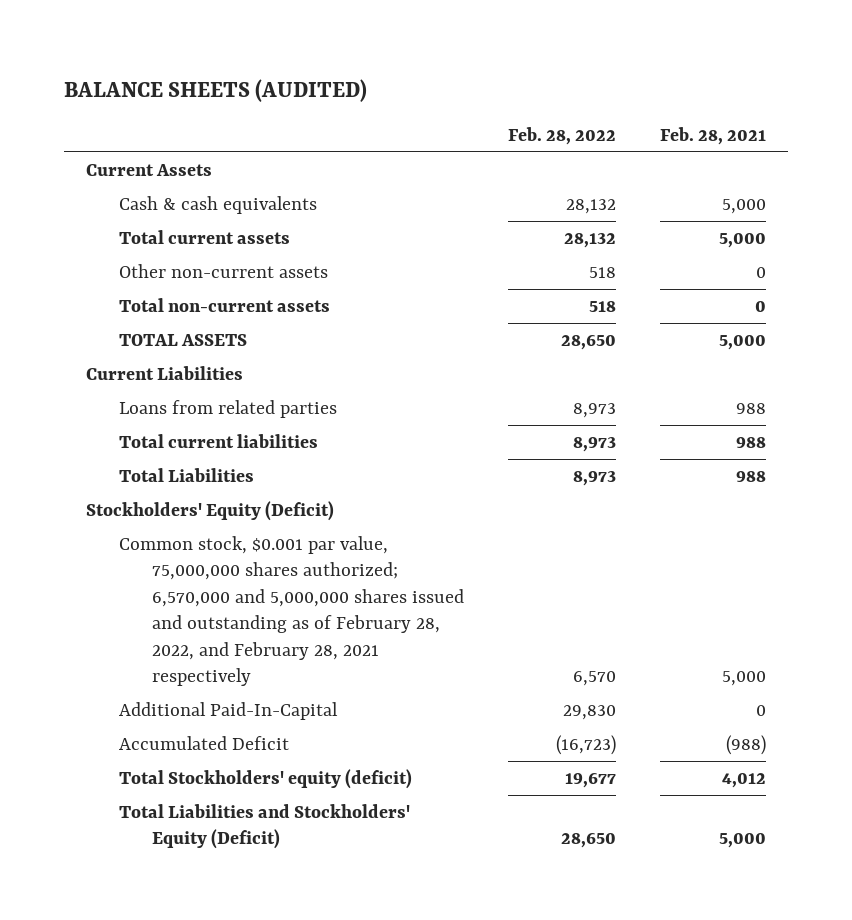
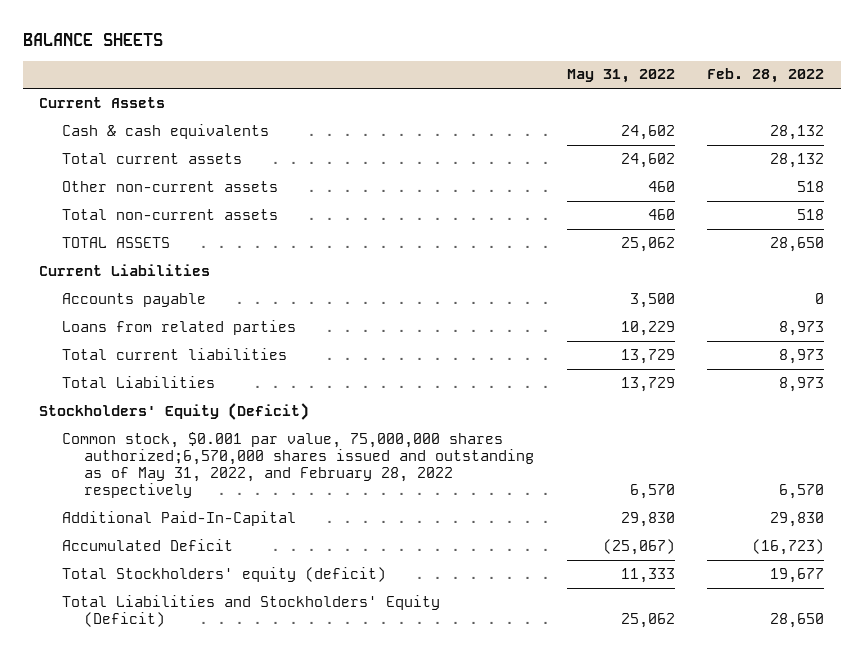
[63,78,367,102] BALANCE SHEETS (AUDITED) -> [22,32,163,46] BALANCE SHEETS
[659,126,766,145] Feb. 28, 2021 -> none
none -> [566,69,675,84] May 31, 2022
none -> [61,292,206,307] Accounts payable
[118,536,464,687] Common stock, $0.001 par value, 75,000,000 shares authorized; 6,570,000 and 5,000,000 shares issued and outstanding as of February 28, 2022, and February 28, 2021 respectively -> [61,431,534,499] Common stock, $0.001 par value, 75,000,000 shares authorized;6,570,000 shares issued and outstanding as of May 31, 2022, and February 28, 2022 respectively

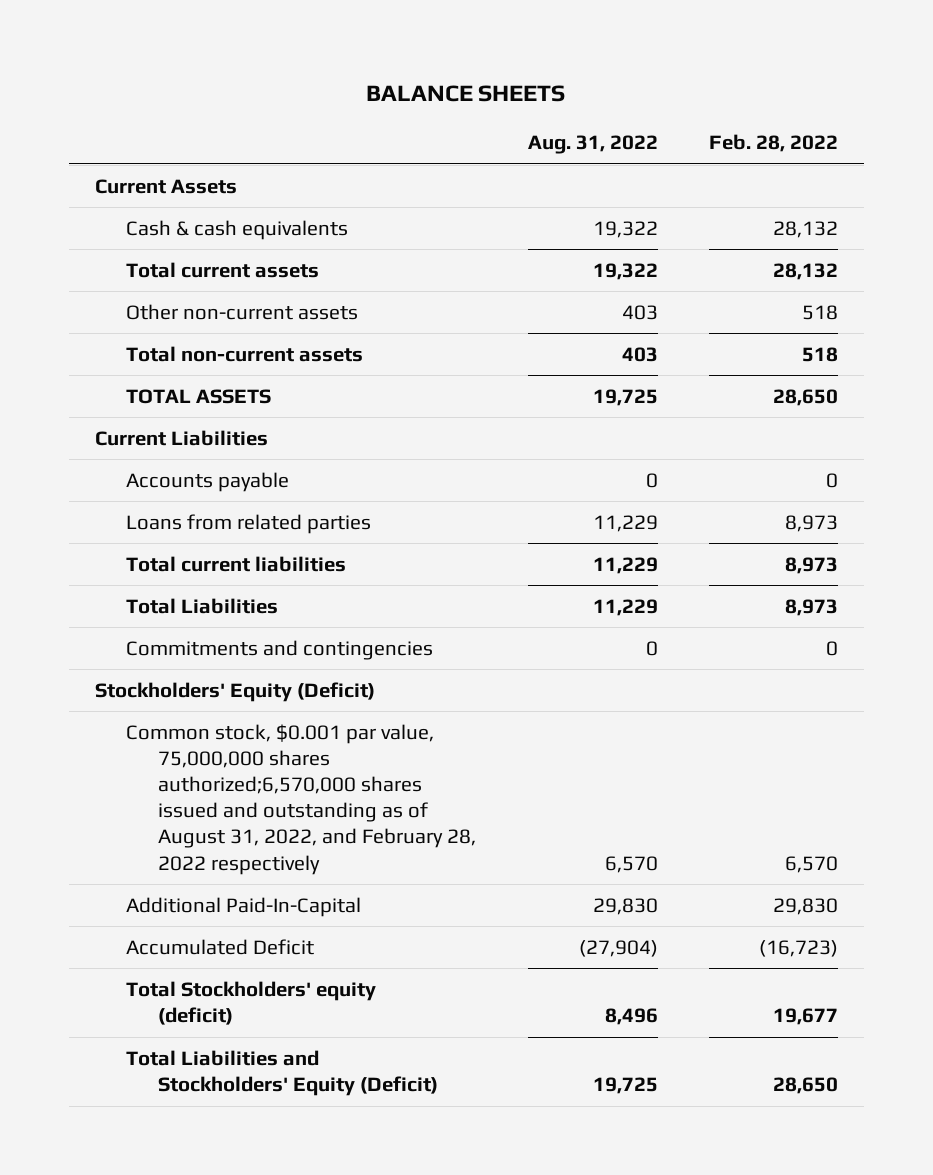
[566,69,675,84] May 31, 2022 -> none
none -> [527,135,658,155] Aug. 31, 2022
none -> [126,639,434,660] Commitments and contingencies
[61,431,534,499] Common stock, $0.001 par value, 75,000,000 shares authorized;6,570,000 shares issued and outstanding as of May 31, 2022, and February 28, 2022 respectively -> [126,723,477,875] Common stock, $0.001 par value, 75,000,000 shares authorized;6,570,000 shares issued and outstanding as of August 31, 2022, and February 28, 2022 respectively

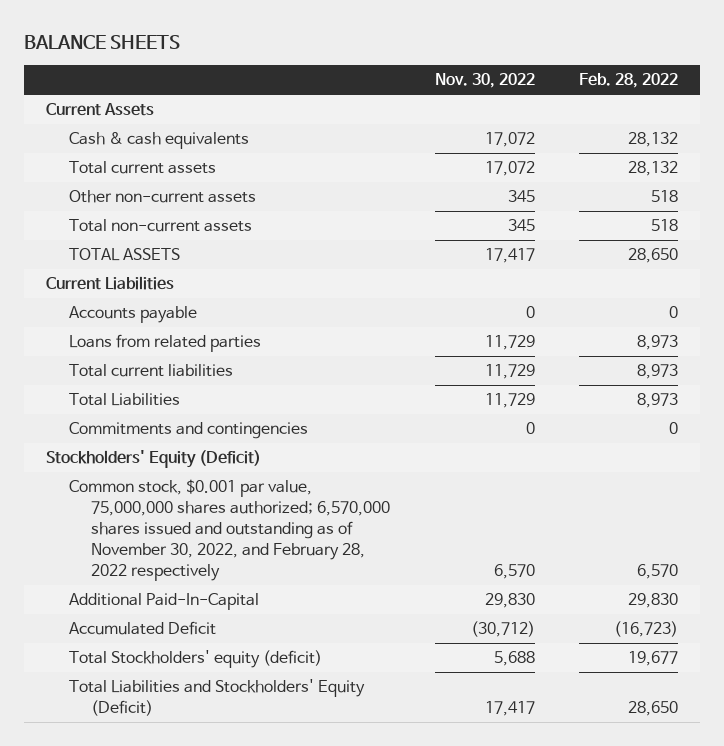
[527,135,658,155] Aug. 31, 2022 -> none
none -> [434,73,535,89] Nov. 30, 2022
[126,723,477,875] Common stock, $0.001 par value, 75,000,000 shares authorized;6,570,000 shares issued and outstanding as of August 31, 2022, and February 28, 2022 respectively -> [68,479,391,582] Common stock, $0.001 par value, 75,000,000 shares authorized; 6,570,000 shares issued and outstanding as of November 30, 2022, and February 28, 2022 respectively

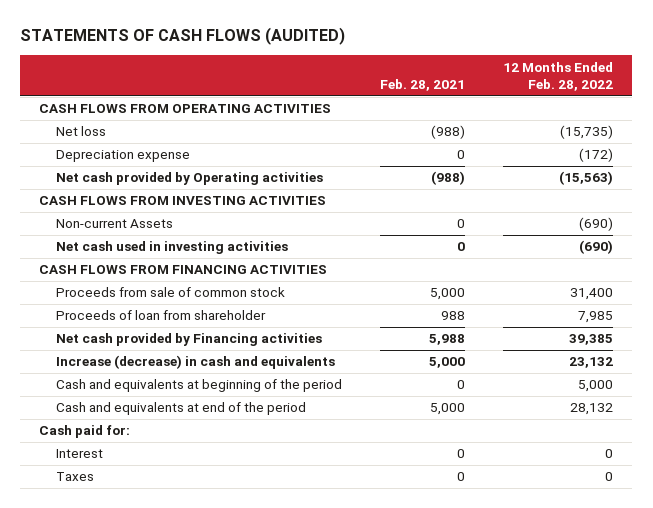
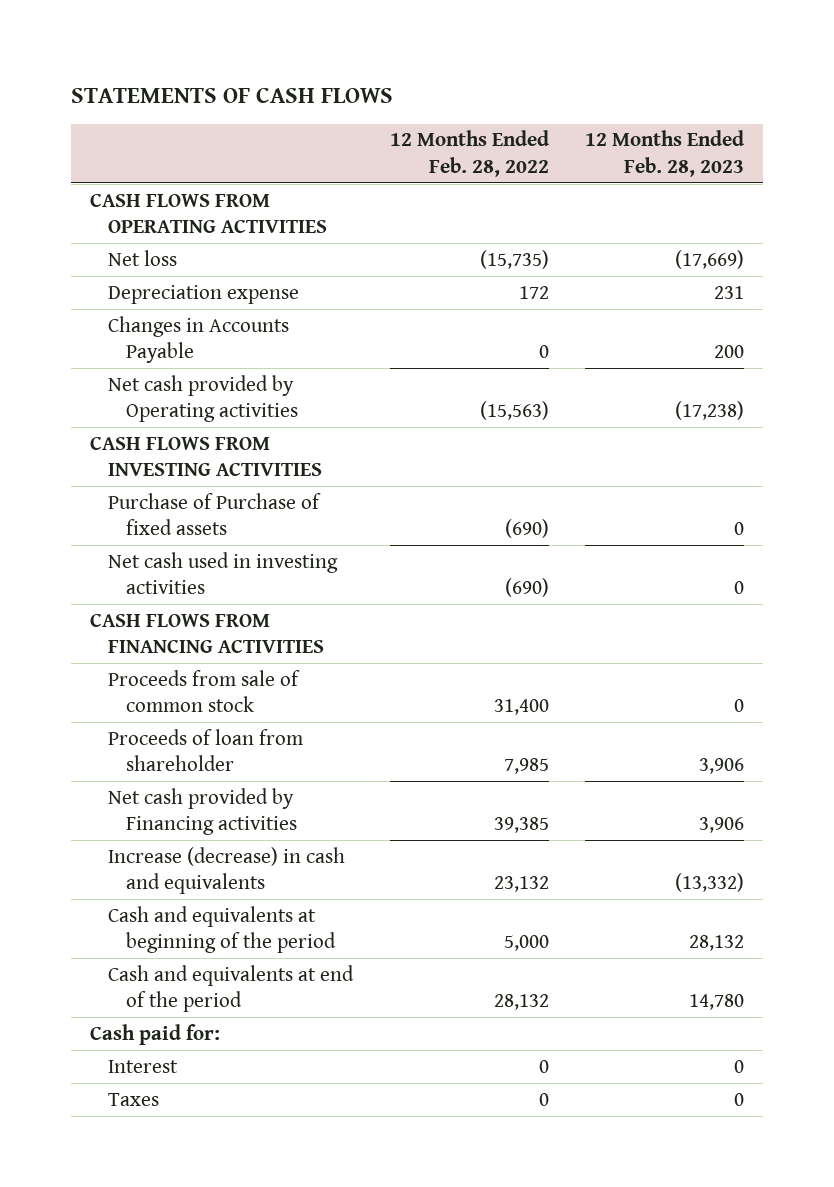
[20,27,346,46] STATEMENTS OF CASH FLOWS (AUDITED) -> [71,88,394,104] STATEMENTS OF CASH FLOWS
[380,78,466,91] Feb. 28, 2021 -> none
none -> [585,130,745,177] 12 Months Ended Feb. 28, 2023
[579,148,614,163] (172) -> [518,285,549,299] 172
none -> [107,315,289,364] Changes in Accounts Payable
[56,219,174,229] Non-current Assets -> none
none -> [107,492,321,536] Purchase of Purchase of fixed assets

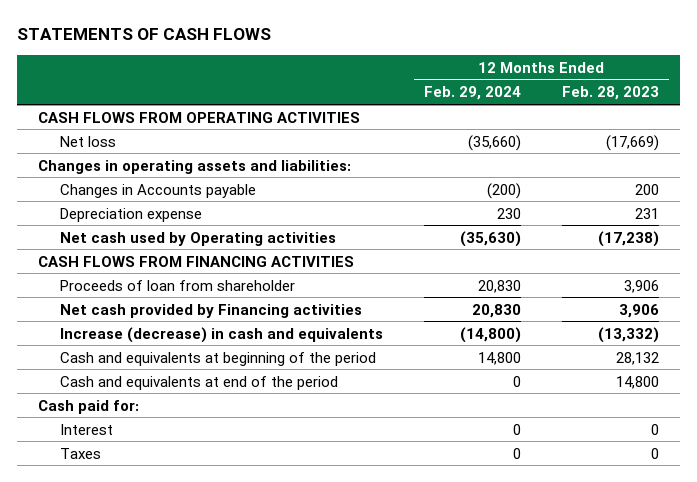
[389,130,549,177] 12 Months Ended Feb. 28, 2022 -> none
none -> [423,86,521,101] Feb. 29, 2024
none -> [37,159,351,174] Changes in operating assets and liabilities:
none -> [59,183,256,198] Changes in Accounts payable
[107,315,289,364] Changes in Accounts Payable -> none
[89,436,322,477] CASH FLOWS FROM INVESTING ACTIVITIES -> none
[107,492,321,536] Purchase of Purchase of fixed assets -> none
[107,551,338,595] Net cash used in investing activities -> none
[107,374,299,423] Net cash provided by Operating activities -> [59,231,336,246] Net cash used by Operating activities
[107,669,300,713] Proceeds from sale of common stock -> none
[689,994,745,1011] 14,780 -> [616,375,660,389] 14,800

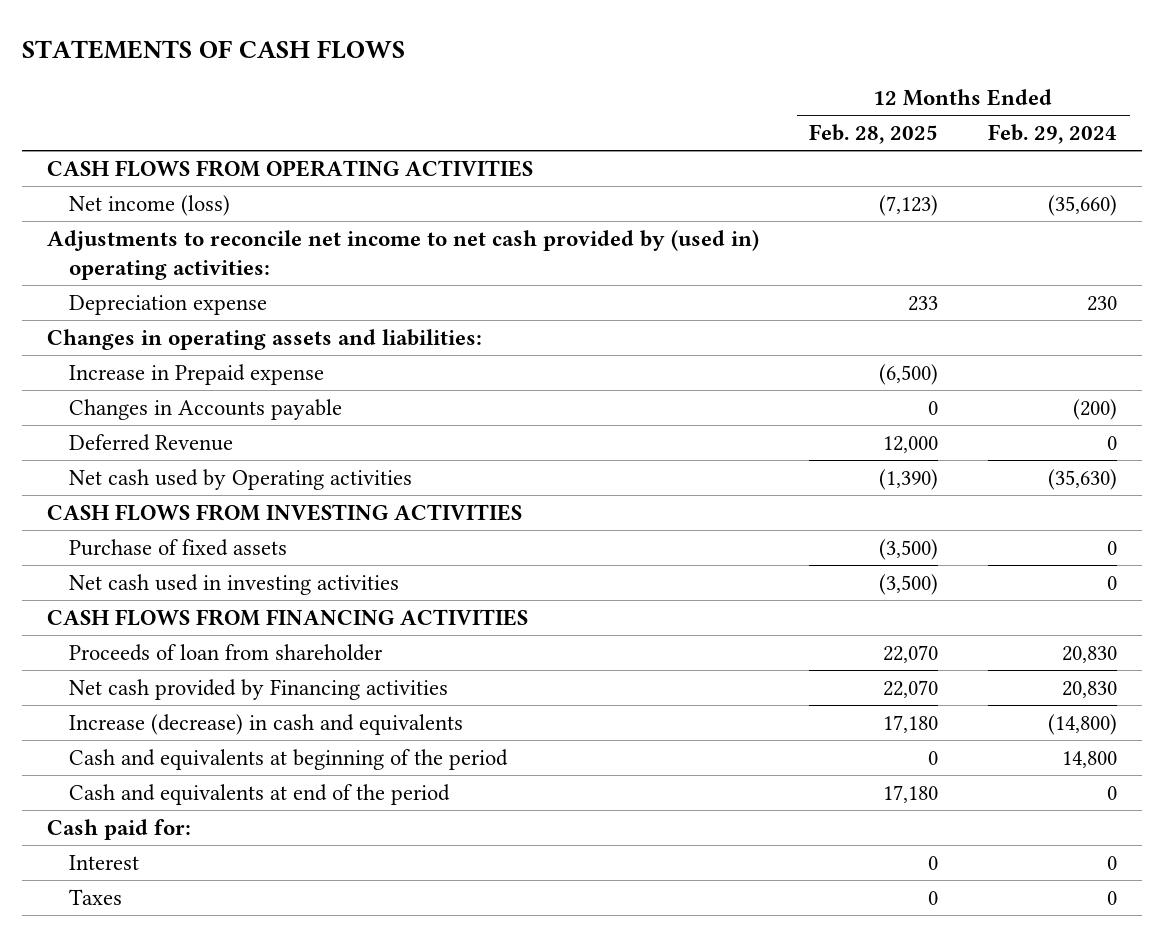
[562,86,660,101] Feb. 28, 2023 -> none
none -> [809,123,939,144] Feb. 28, 2025
[59,135,116,147] Net loss -> [68,194,230,216] Net income (loss)
none -> [47,229,760,280] Adjustments to reconcile net income to net cash provided by (used in) operating activities:
[59,207,202,222] Depreciation expense -> [68,294,267,315] Depreciation expense
none -> [68,363,324,385] Increase in Prepaid expense
none -> [68,433,233,451] Deferred Revenue
none -> [47,503,523,521] CASH FLOWS FROM INVESTING ACTIVITIES
none -> [68,538,287,556] Purchase of fixed assets
none -> [68,573,399,595] Net cash used in investing activities

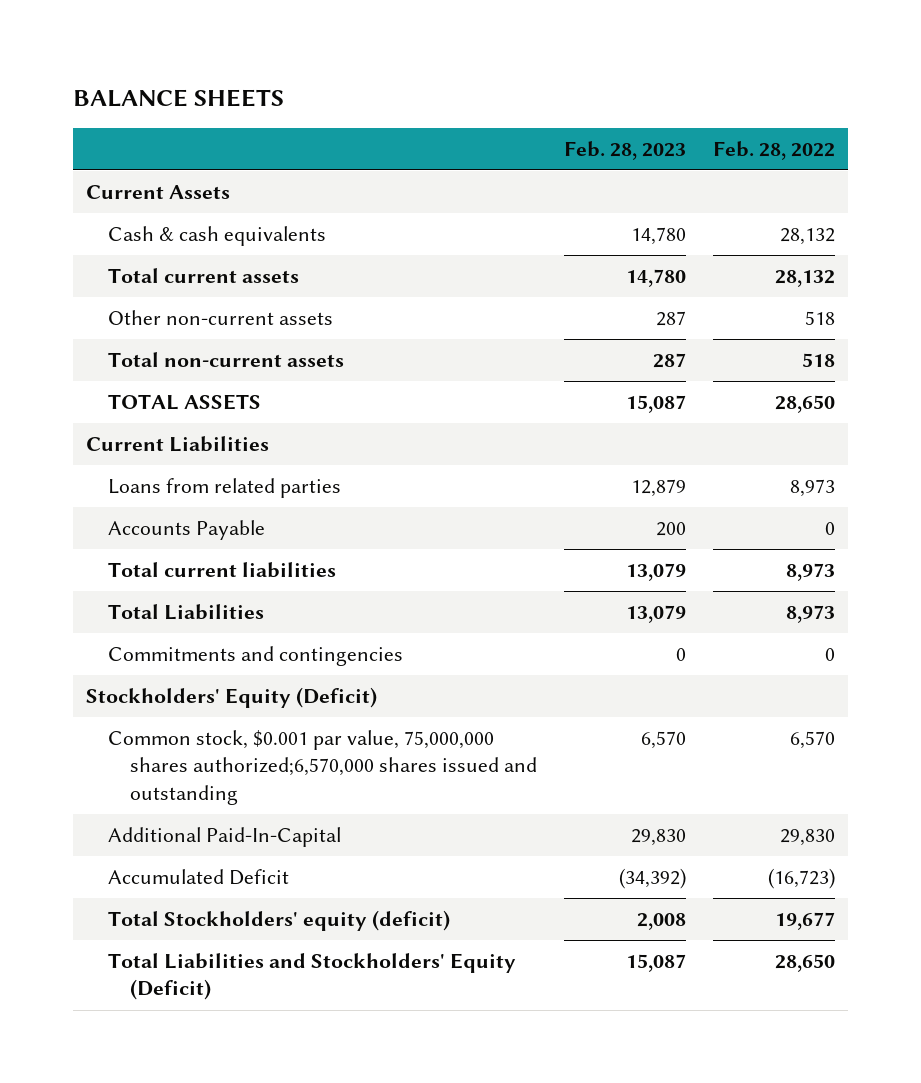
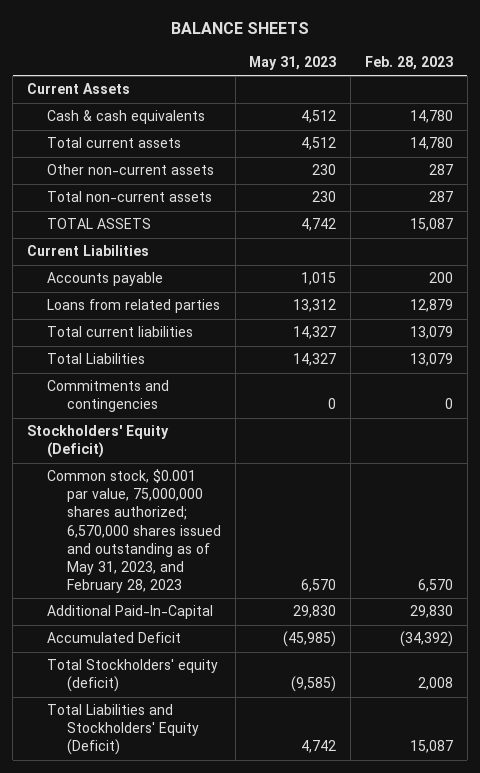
[712,140,835,160] Feb. 28, 2022 -> none
none -> [249,55,337,70] May 31, 2023
none -> [46,272,163,287] Accounts payable
[107,520,265,541] Accounts Payable -> none
[107,730,537,805] Common stock, $0.001 par value, 75,000,000 shares authorized;6,570,000 shares issued and outstanding -> [46,469,221,593] Common stock, $0.001 par value, 75,000,000 shares authorized; 6,570,000 shares issued and outstanding as of May 31, 2023, and February 28, 2023

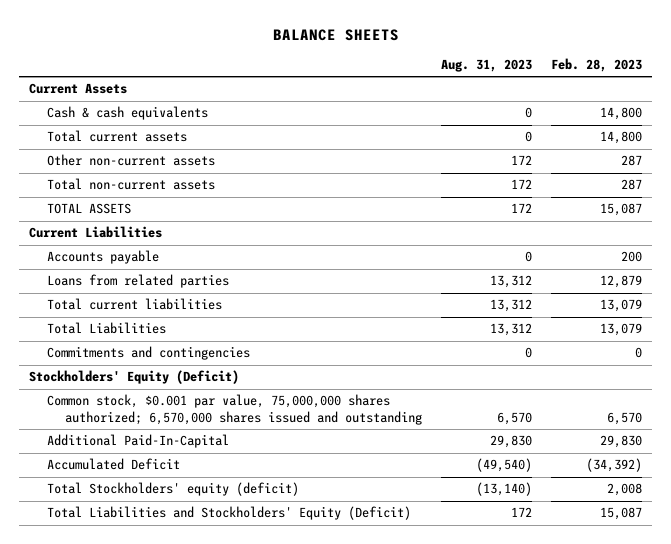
[249,55,337,70] May 31, 2023 -> none
none -> [441,59,533,73] Aug. 31, 2023
[409,110,453,124] 14,780 -> [600,107,643,121] 14,800
[409,137,453,151] 14,780 -> [600,131,643,145] 14,800
[46,469,221,593] Common stock, $0.001 par value, 75,000,000 shares authorized; 6,570,000 shares issued and outstanding as of May 31, 2023, and February 28, 2023 -> [47,394,423,425] Common stock, $0.001 par value, 75,000,000 shares authorized; 6,570,000 shares issued and outstanding

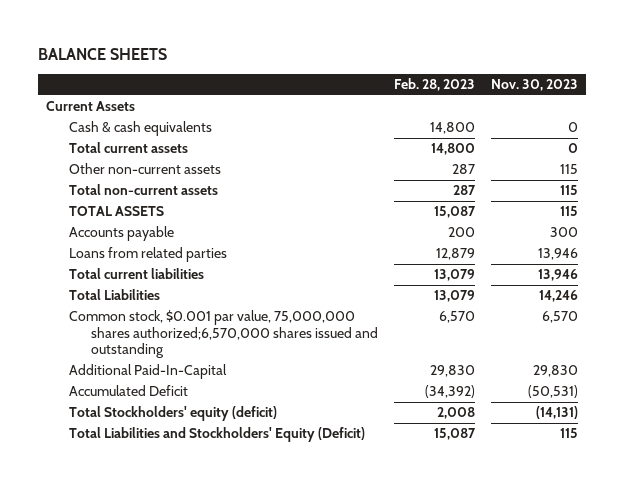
[441,59,533,73] Aug. 31, 2023 -> none
none -> [491,79,579,92] Nov. 30, 2023
[28,226,162,239] Current Liabilities -> none
[47,346,251,361] Commitments and contingencies -> none
[28,370,239,385] Stockholders' Equity (Deficit) -> none
[47,394,423,425] Common stock, $0.001 par value, 75,000,000 shares authorized; 6,570,000 shares issued and outstanding -> [68,310,379,359] Common stock, $0.001 par value, 75,000,000 shares authorized;6,570,000 shares issued and outstanding

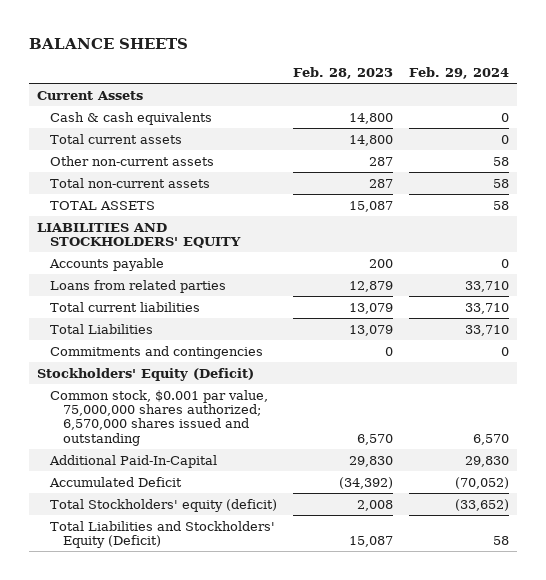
[491,79,579,92] Nov. 30, 2023 -> none
none -> [408,66,509,79] Feb. 29, 2024
none -> [37,222,242,248] LIABILITIES AND STOCKHOLDERS' EQUITY
none -> [50,345,264,359] Commitments and contingencies
none -> [37,367,255,381] Stockholders' Equity (Deficit)
[68,310,379,359] Common stock, $0.001 par value, 75,000,000 shares authorized;6,570,000 shares issued and outstanding -> [50,389,269,446] Common stock, $0.001 par value, 75,000,000 shares authorized; 6,570,000 shares issued and outstanding

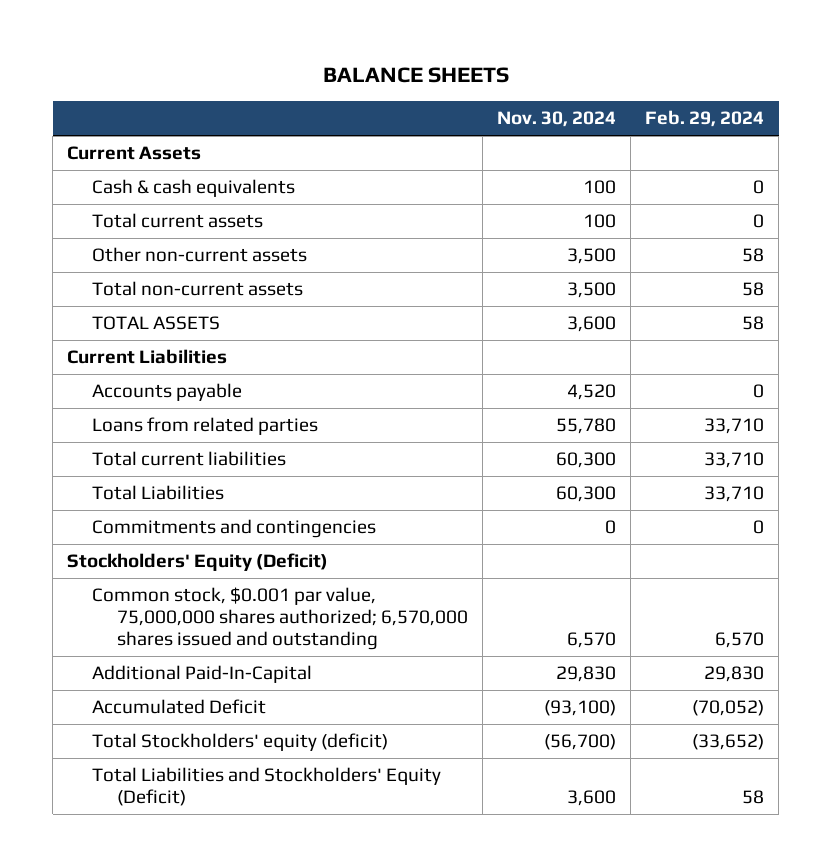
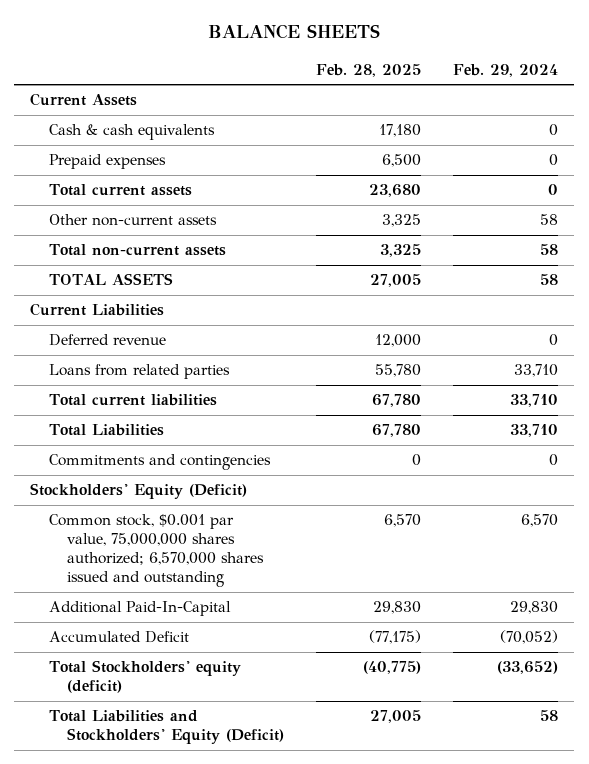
[497,111,617,128] Nov. 30, 2024 -> none
none -> [316,63,422,77] Feb. 28, 2025
none -> [48,154,166,170] Prepaid expenses
[92,383,243,402] Accounts payable -> none
none -> [48,334,166,347] Deferred revenue

